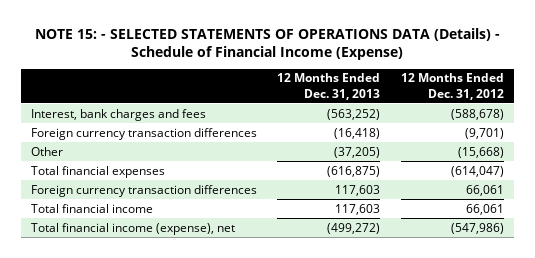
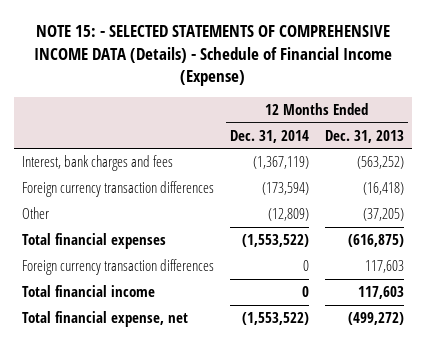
[35,27,501,61] NOTE 15: - SELECTED STATEMENTS OF OPERATIONS DATA (Details) - Schedule of Financial Income (Expense) -> [33,25,392,87] NOTE 15: - SELECTED STATEMENTS OF COMPREHENSIVE INCOME DATA (Details) - Schedule of Financial Income (Expense)
[400,73,504,100] 12 Months Ended Dec. 31, 2012 -> none
none -> [229,129,309,143] Dec. 31, 2014
[30,222,235,235] Total financial income (expense), net -> [22,311,189,328] Total financial expense, net

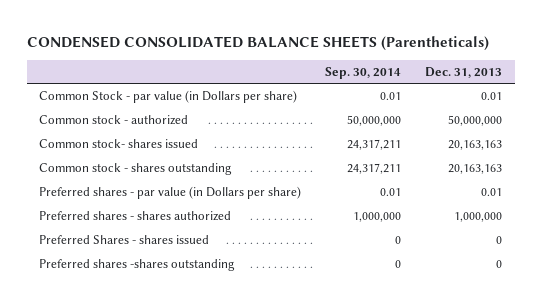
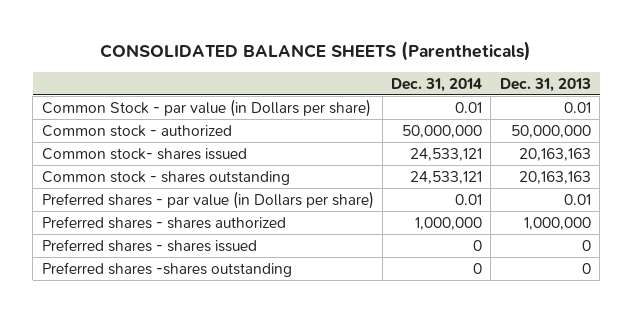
[26,35,489,51] CONDENSED CONSOLIDATED BALANCE SHEETS (Parentheticals) -> [100,40,532,61] CONSOLIDATED BALANCE SHEETS (Parentheticals)
[325,66,402,79] Sep. 30, 2014 -> none
none -> [391,77,483,92] Dec. 31, 2014
[38,234,209,244] Preferred Shares - shares issued -> [41,238,257,252] Preferred shares - shares issued

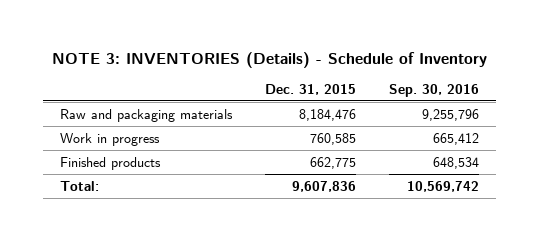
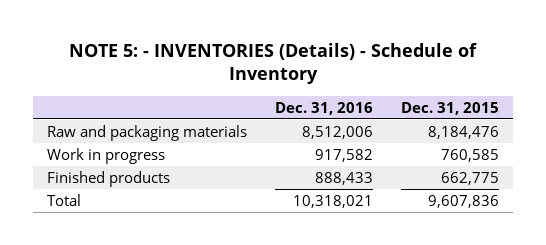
[51,51,487,68] NOTE 3: INVENTORIES (Details) - Schedule of Inventory -> [69,42,478,85] NOTE 5: - INVENTORIES (Details) - Schedule of Inventory
[389,83,480,97] Sep. 30, 2016 -> none
none -> [275,101,374,115] Dec. 31, 2016
[59,180,99,191] Total: -> [47,194,82,207] Total

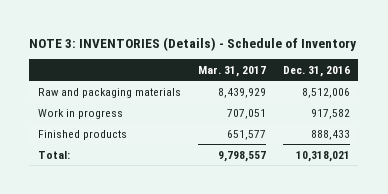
[69,42,478,85] NOTE 5: - INVENTORIES (Details) - Schedule of Inventory -> [29,36,358,51] NOTE 3: INVENTORIES (Details) - Schedule of Inventory
[401,101,500,115] Dec. 31, 2015 -> none
none -> [197,65,266,77] Mar. 31, 2017
[47,194,82,207] Total -> [37,150,70,159] Total:

